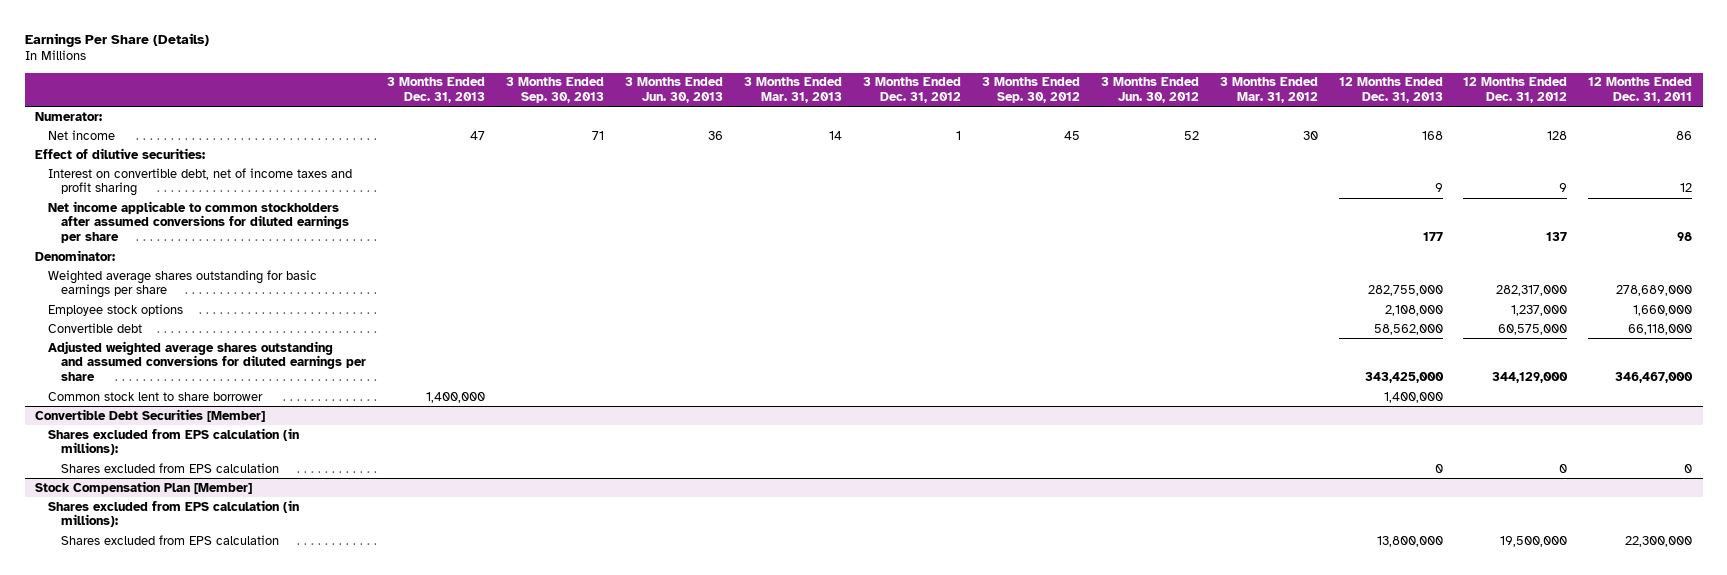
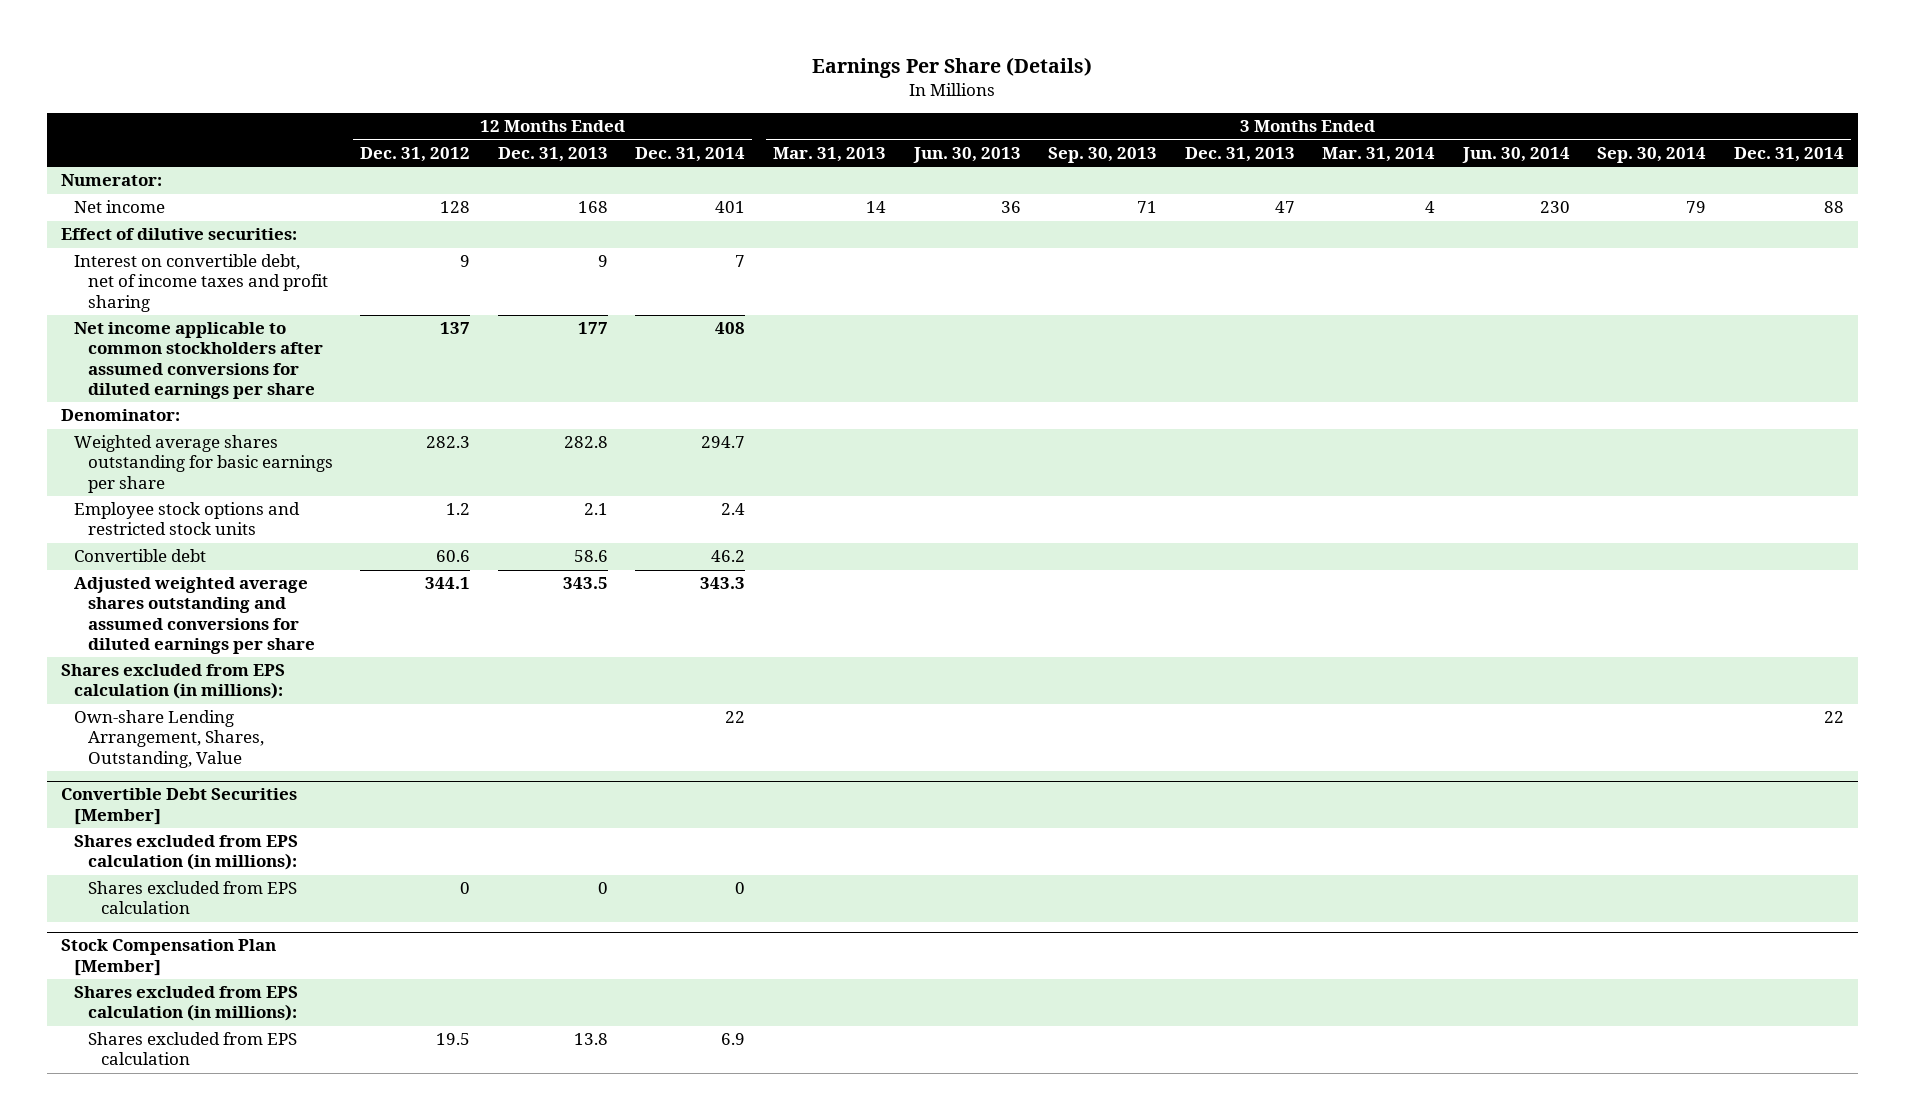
[862,77,961,104] 3 Months Ended Dec. 31, 2012 -> none
[981,77,1080,104] 3 Months Ended Sep. 30, 2012 -> none
[1100,77,1199,104] 3 Months Ended Jun. 30, 2012 -> none
[1219,77,1318,104] 3 Months Ended Mar. 31, 2012 -> none
[1588,77,1693,104] 12 Months Ended Dec. 31, 2011 -> none
none -> [635,146,746,162] Dec. 31, 2014
none -> [1322,146,1436,162] Mar. 31, 2014
none -> [1461,146,1570,163] Jun. 30, 2014
none -> [1597,146,1707,163] Sep. 30, 2014
none -> [1733,146,1844,162] Dec. 31, 2014
[48,391,264,401] Common stock lent to share borrower -> none
[1367,285,1443,297] 282,755,000 -> [563,436,608,449] 282.8
[1496,285,1568,297] 282,317,000 -> [426,436,471,449] 282.3
[48,303,184,316] Employee stock options -> [74,502,301,536] Employee stock options and restricted stock units
[1384,304,1443,316] 2,108,000 -> [583,503,608,516] 2.1
[1511,304,1568,316] 1,237,000 -> [446,503,471,516] 1.2
[1373,323,1443,335] 58,562,000 -> [573,550,608,563] 58.6
[1498,323,1568,335] 60,575,000 -> [436,550,471,563] 60.6
[1364,372,1444,384] 343,425,000 -> [562,577,608,590] 343.5
[1492,372,1569,384] 344,129,000 -> [425,577,471,590] 344.1
none -> [60,664,285,700] Shares excluded from EPS calculation (in millions):
none -> [74,710,264,768] Own-share Lending Arrangement, Shares, Outstanding, Value
[1376,535,1443,547] 13,800,000 -> [573,1033,608,1046] 13.8
[1500,535,1568,547] 19,500,000 -> [436,1033,471,1046] 19.5

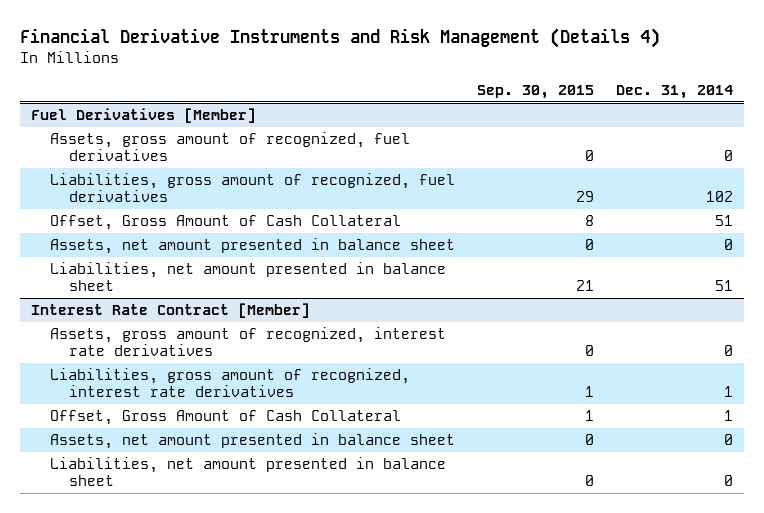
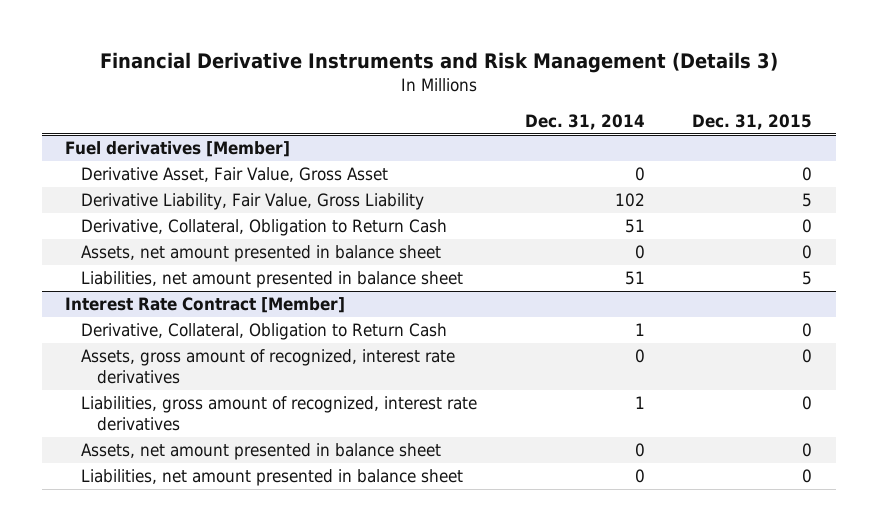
[19,27,660,48] Financial Derivative Instruments and Risk Management (Details 4) -> [99,51,778,73] Financial Derivative Instruments and Risk Management (Details 3)
[477,85,595,100] Sep. 30, 2015 -> none
none -> [692,114,813,131] Dec. 31, 2015
[50,132,411,162] Assets, gross amount of recognized, fuel derivatives -> none
[50,173,456,203] Liabilities, gross amount of recognized, fuel derivatives -> none
[50,215,402,231] Offset, Gross Amount of Cash Collateral -> none
[30,108,256,124] Fuel Derivatives [Member] -> [65,141,291,158] Fuel derivatives [Member]
none -> [81,167,389,183] Derivative Asset, Fair Value, Gross Asset
none -> [81,193,425,211] Derivative Liability, Fair Value, Gross Liability
none -> [81,219,448,237] Derivative, Collateral, Obligation to Return Cash
none -> [81,323,448,341] Derivative, Collateral, Obligation to Return Cash
[50,410,402,426] Offset, Gross Amount of Cash Collateral -> none

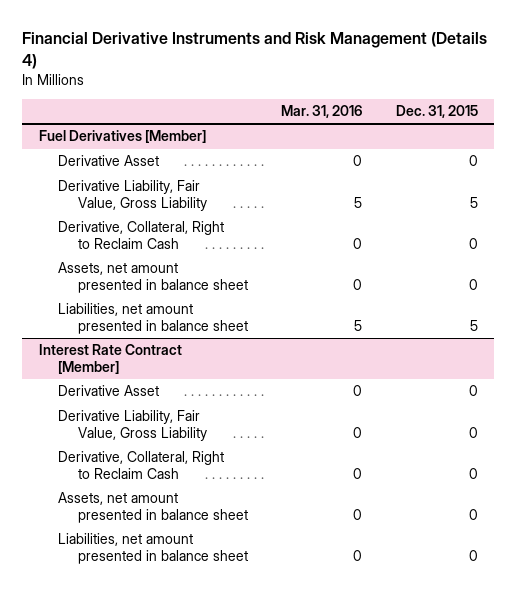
[99,51,778,73] Financial Derivative Instruments and Risk Management (Details 3) -> [22,32,488,69] Financial Derivative Instruments and Risk Management (Details 4)
[524,114,645,131] Dec. 31, 2014 -> none
none -> [281,104,363,118] Mar. 31, 2016
[65,141,291,158] Fuel derivatives [Member] -> [39,130,207,144] Fuel Derivatives [Member]
[81,167,389,183] Derivative Asset, Fair Value, Gross Asset -> [58,155,160,167] Derivative Asset
[81,219,448,237] Derivative, Collateral, Obligation to Return Cash -> [58,221,225,249] Derivative, Collateral, Right to Reclaim Cash
[81,349,456,385] Assets, gross amount of recognized, interest rate derivatives -> none
[81,396,478,432] Liabilities, gross amount of recognized, interest rate derivatives -> none
none -> [58,385,160,397] Derivative Asset
none -> [58,410,207,441] Derivative Liability, Fair Value, Gross Liability
[81,323,448,341] Derivative, Collateral, Obligation to Return Cash -> [58,451,225,479] Derivative, Collateral, Right to Reclaim Cash

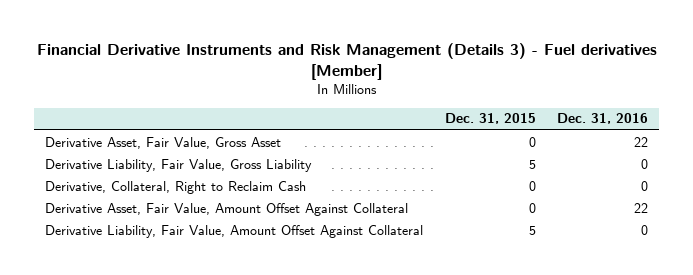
[22,32,488,69] Financial Derivative Instruments and Risk Management (Details 4) -> [36,43,657,80] Financial Derivative Instruments and Risk Management (Details 3) - Fuel derivatives [Member]
[281,104,363,118] Mar. 31, 2016 -> none
none -> [557,113,649,125] Dec. 31, 2016
[39,130,207,144] Fuel Derivatives [Member] -> none
[58,155,160,167] Derivative Asset -> [44,136,281,149] Derivative Asset, Fair Value, Gross Asset
[39,344,183,374] Interest Rate Contract [Member] -> none
[58,385,160,397] Derivative Asset -> none
[58,410,207,441] Derivative Liability, Fair Value, Gross Liability -> none
[58,451,225,479] Derivative, Collateral, Right to Reclaim Cash -> none
[58,492,248,523] Assets, net amount presented in balance sheet -> none
[58,533,248,564] Liabilities, net amount presented in balance sheet -> none
[58,262,248,293] Assets, net amount presented in balance sheet -> [44,202,408,216] Derivative Asset, Fair Value, Amount Offset Against Collateral
[58,303,248,334] Liabilities, net amount presented in balance sheet -> [44,224,423,238] Derivative Liability, Fair Value, Amount Offset Against Collateral

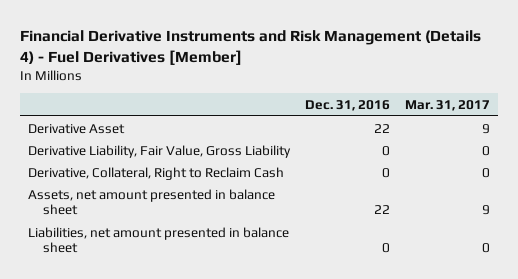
[36,43,657,80] Financial Derivative Instruments and Risk Management (Details 3) - Fuel derivatives [Member] -> [20,29,482,65] Financial Derivative Instruments and Risk Management (Details 4) - Fuel Derivatives [Member]
[444,113,536,125] Dec. 31, 2015 -> none
none -> [405,99,491,111] Mar. 31, 2017
[44,136,281,149] Derivative Asset, Fair Value, Gross Asset -> [27,123,125,134] Derivative Asset
[44,202,408,216] Derivative Asset, Fair Value, Amount Offset Against Collateral -> [27,188,275,216] Assets, net amount presented in balance sheet
[44,224,423,238] Derivative Liability, Fair Value, Amount Offset Against Collateral -> [27,226,289,254] Liabilities, net amount presented in balance sheet

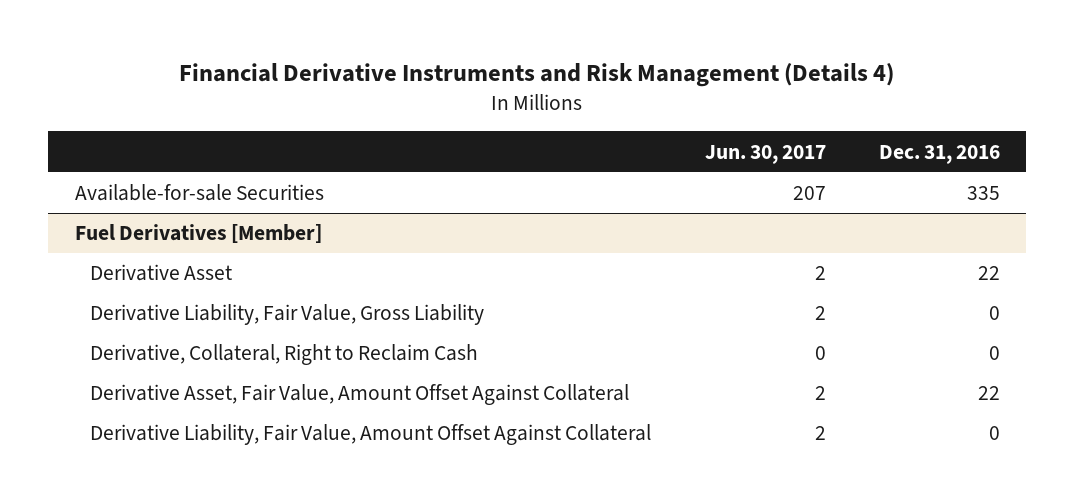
[20,29,482,65] Financial Derivative Instruments and Risk Management (Details 4) - Fuel Derivatives [Member] -> [179,63,895,88] Financial Derivative Instruments and Risk Management (Details 4)
[405,99,491,111] Mar. 31, 2017 -> none
none -> [704,144,826,164] Jun. 30, 2017
none -> [74,184,324,202] Available-for-sale Securities
none -> [74,224,322,244] Fuel Derivatives [Member]
[27,188,275,216] Assets, net amount presented in balance sheet -> [90,384,630,406] Derivative Asset, Fair Value, Amount Offset Against Collateral
[27,226,289,254] Liabilities, net amount presented in balance sheet -> [90,424,652,446] Derivative Liability, Fair Value, Amount Offset Against Collateral

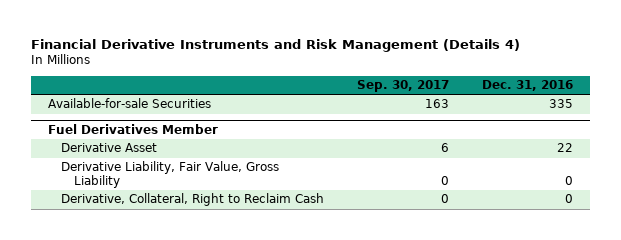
[704,144,826,164] Jun. 30, 2017 -> none
none -> [357,80,450,93] Sep. 30, 2017
[74,224,322,244] Fuel Derivatives [Member] -> [47,124,218,135] Fuel Derivatives Member
[90,384,630,406] Derivative Asset, Fair Value, Amount Offset Against Collateral -> none
[90,424,652,446] Derivative Liability, Fair Value, Amount Offset Against Collateral -> none

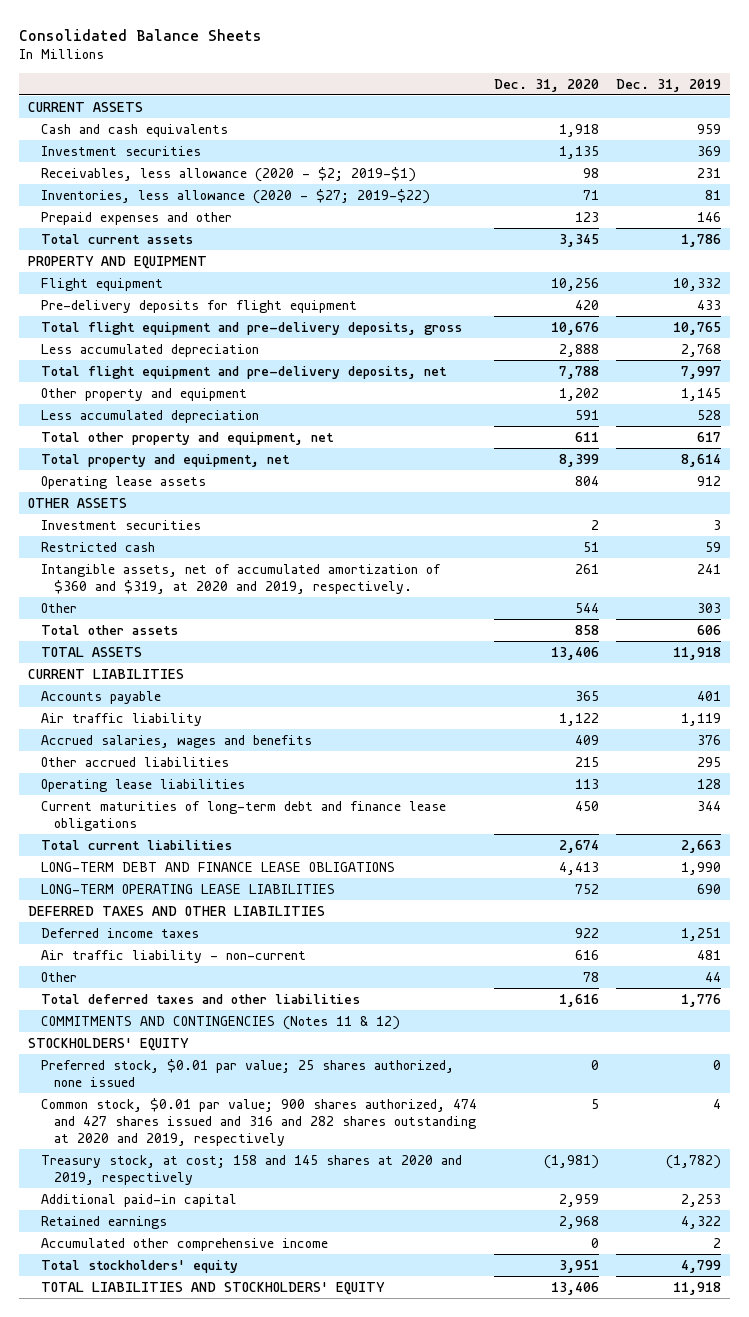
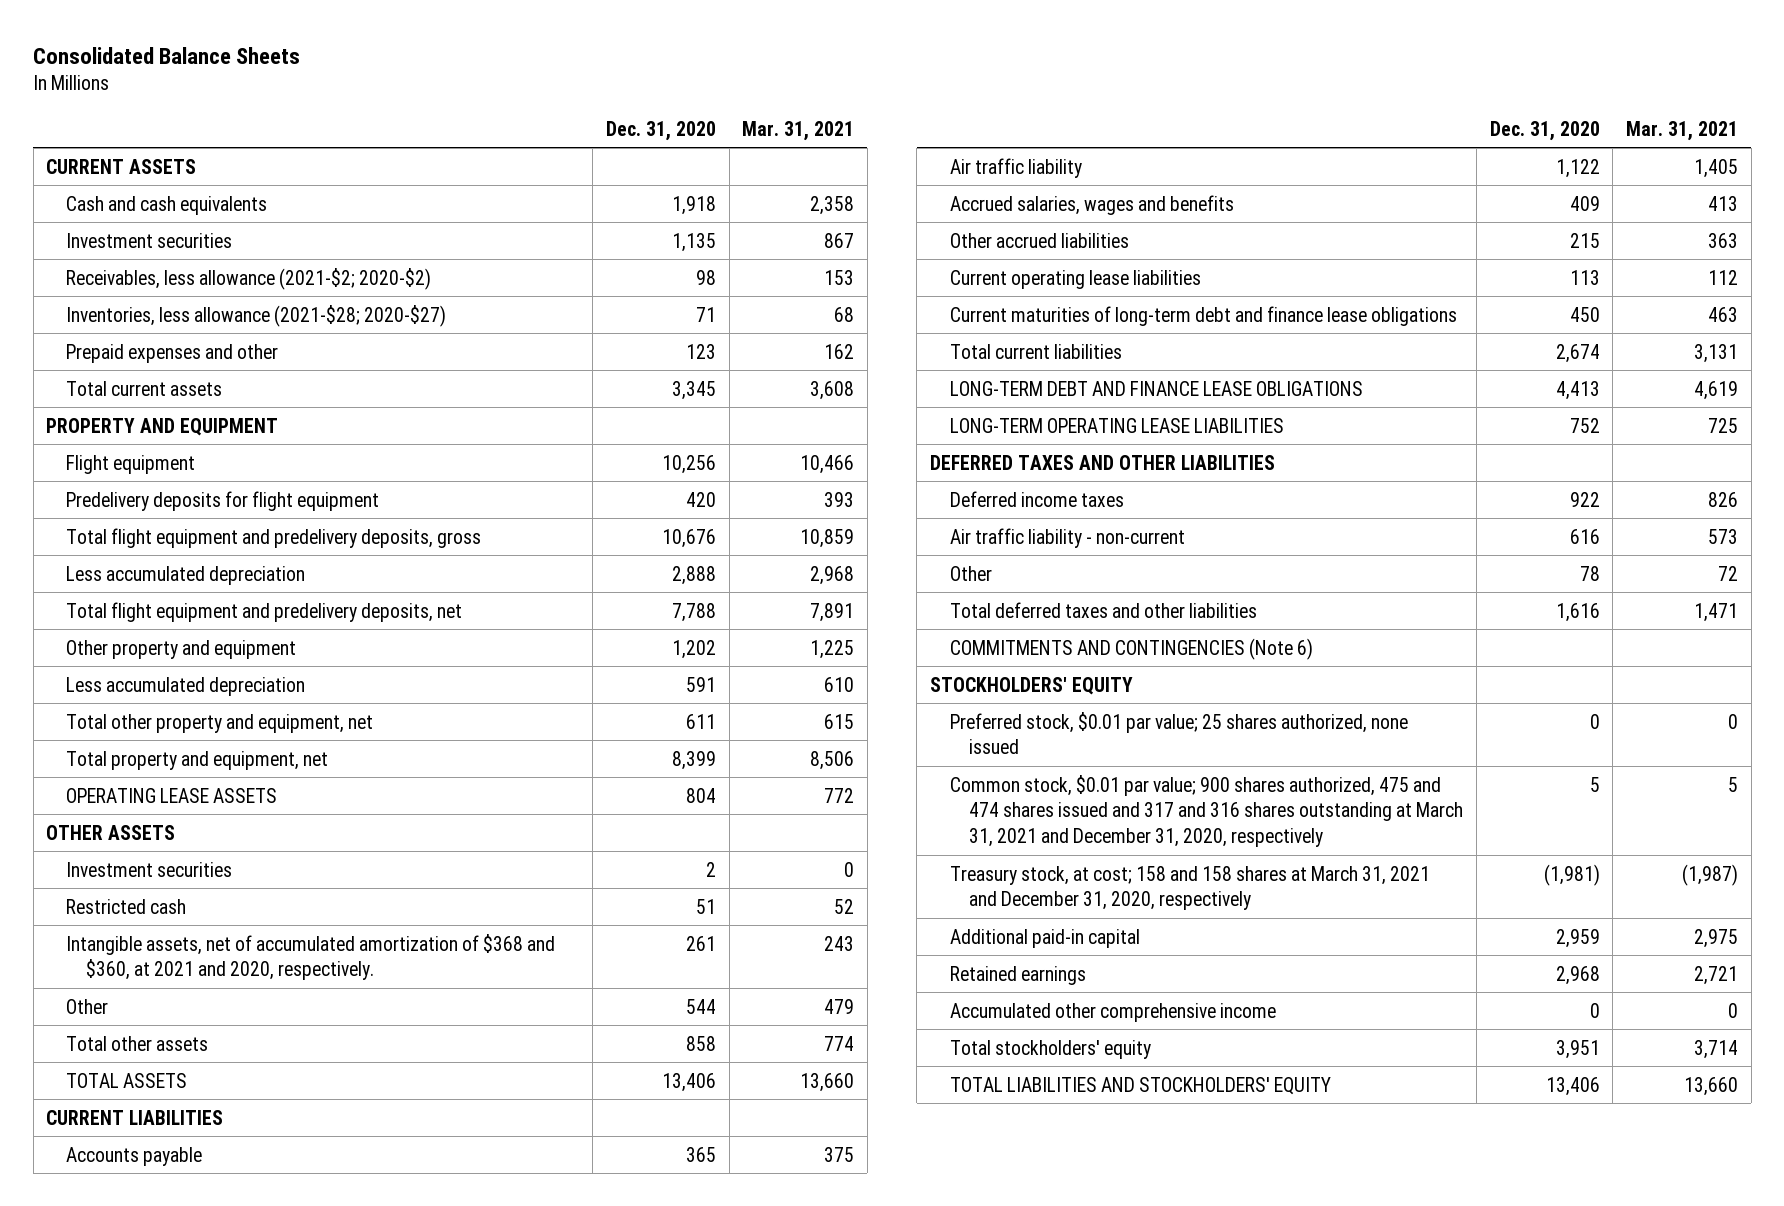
[616,78,722,92] Dec. 31, 2019 -> none
none -> [742,120,855,141] Mar. 31, 2021
[40,166,416,182] Receivables, less allowance (2020 - $2; 2019-$1) -> [65,267,431,290] Receivables, less allowance (2021-$2; 2020-$2)
[40,188,430,204] Inventories, less allowance (2020 - $27; 2019-$22) -> [65,304,446,327] Inventories, less allowance (2021-$28; 2020-$27)
[40,299,357,313] Pre-delivery deposits for flight equipment -> [65,490,379,511] Predelivery deposits for flight equipment
[40,321,462,335] Total flight equipment and pre-delivery deposits, gross -> [65,527,481,548] Total flight equipment and predelivery deposits, gross
[40,365,447,379] Total flight equipment and pre-delivery deposits, net -> [65,601,462,622] Total flight equipment and predelivery deposits, net
[40,475,206,489] Operating lease assets -> [65,787,277,803] OPERATING LEASE ASSETS
[40,563,441,594] Intangible assets, net of accumulated amortization of $360 and $319, at 2020 and 2019, respectively. -> [65,933,555,981] Intangible assets, net of accumulated amortization of $368 and $360, at 2021 and 2020, respectively.
[40,778,245,792] Operating lease liabilities -> [949,269,1201,289] Current operating lease liabilities
[40,1015,400,1030] COMMITMENTS AND CONTINGENCIES (Notes 11 & 12) -> [949,637,1313,660] COMMITMENTS AND CONTINGENCIES (Note 6)
[40,1097,477,1147] Common stock, $0.01 par value; 900 shares authorized, 474 and 427 shares issued and 316 and 282 shares outstanding at 2020 and 2019, respectively -> [949,774,1464,847] Common stock, $0.01 par value; 900 shares authorized, 475 and 474 shares issued and 317 and 316 shares outstanding at March 31, 2021 and December 31, 2020, respectively
[40,1154,462,1185] Treasury stock, at cost; 158 and 145 shares at 2020 and 2019, respectively -> [949,865,1430,911] Treasury stock, at cost; 158 and 158 shares at March 31, 2021 and December 31, 2020, respectively

